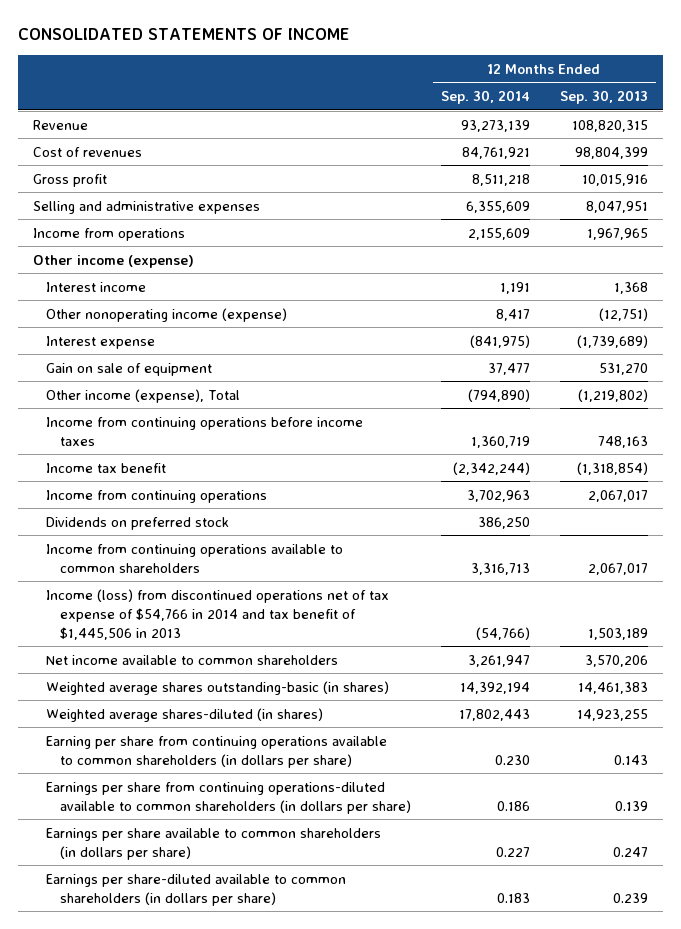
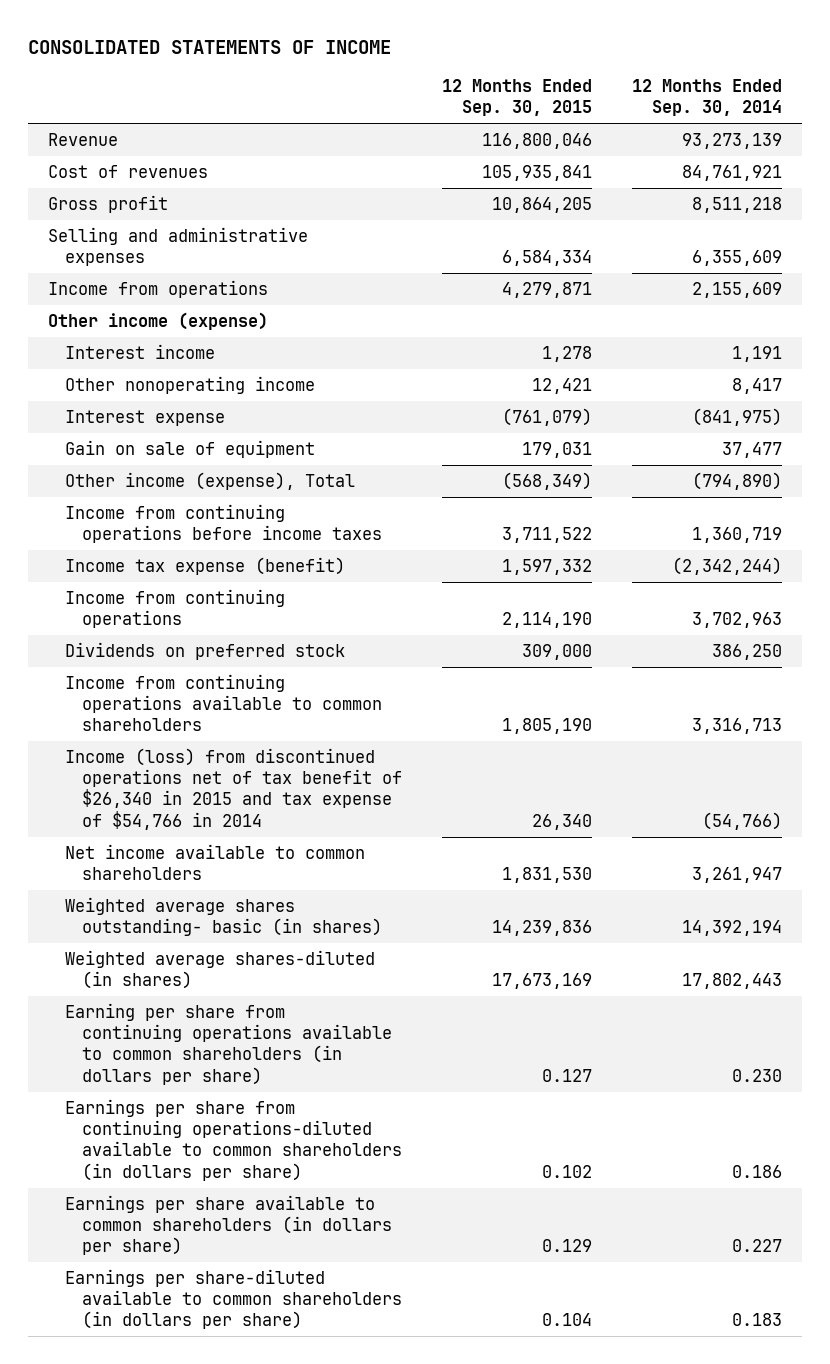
[560,89,649,104] Sep. 30, 2013 -> none
none -> [441,79,592,117] 12 Months Ended Sep. 30, 2015
[46,307,288,322] Other nonoperating income (expense) -> [65,375,316,394] Other nonoperating income
[46,462,167,473] Income tax benefit -> [65,556,346,575] Income tax expense (benefit)
[46,588,390,640] Income (loss) from discontinued operations net of tax expense of $54,766 in 2014 and tax benefit of $1,445,506 in 2013 -> [65,747,402,830] Income (loss) from discontinued operations net of tax benefit of $26,340 in 2015 and tax expense of $54,766 in 2014
[46,680,390,695] Weighted average shares outstanding-basic (in shares) -> [65,896,382,937] Weighted average shares outstanding- basic (in shares)

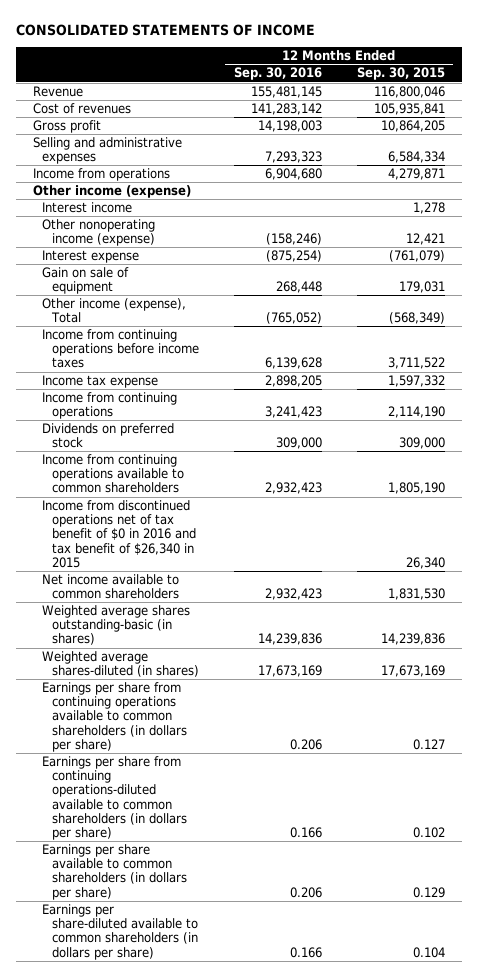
[631,79,782,117] 12 Months Ended Sep. 30, 2014 -> none
none -> [233,67,322,81] Sep. 30, 2016
[65,375,316,394] Other nonoperating income -> [42,219,156,247] Other nonoperating income (expense)
[65,556,346,575] Income tax expense (benefit) -> [42,375,159,389] Income tax expense
[65,747,402,830] Income (loss) from discontinued operations net of tax benefit of $26,340 in 2015 and tax expense of $54,766 in 2014 -> [42,500,196,568] Income from discontinued operations net of tax benefit of $0 in 2016 and tax benefit of $26,340 in 2015
[65,896,382,937] Weighted average shares outstanding- basic (in shares) -> [42,605,191,646] Weighted average shares outstanding-basic (in shares)
[65,1002,392,1085] Earning per share from continuing operations available to common shareholders (in dollars per share) -> [42,682,187,752] Earnings per share from continuing operations available to common shareholders (in dollars per share)

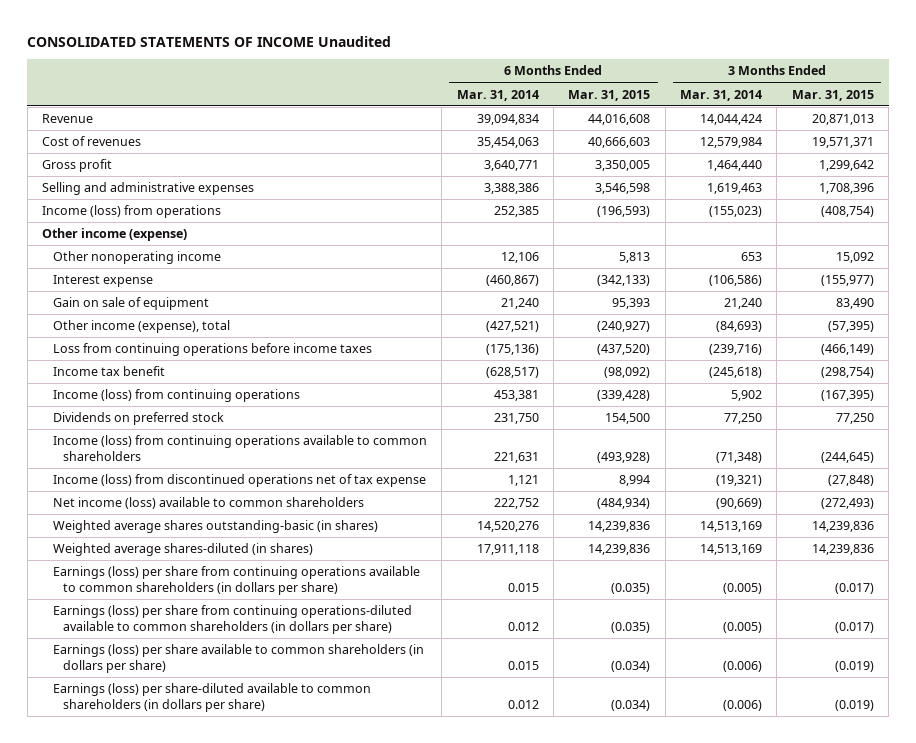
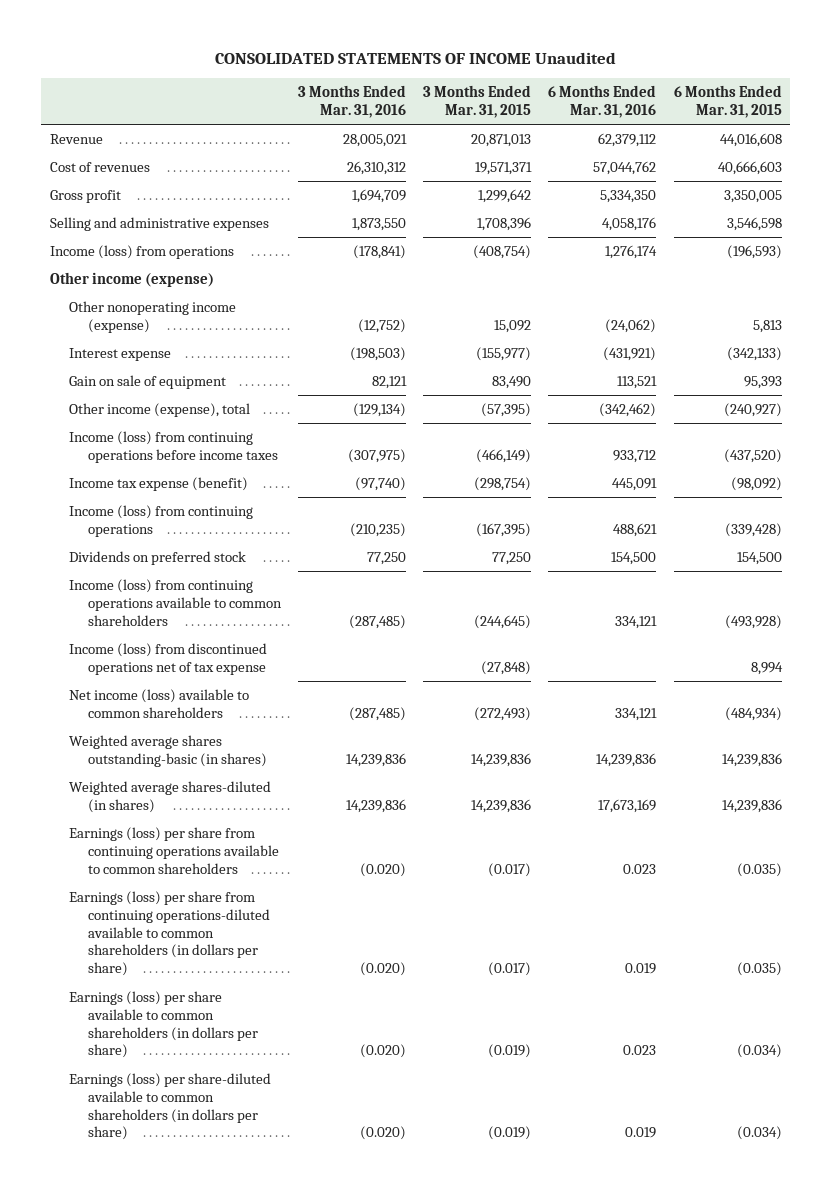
[456,89,539,101] Mar. 31, 2014 -> none
[680,89,763,101] Mar. 31, 2014 -> none
none -> [298,84,407,118] 3 Months Ended Mar. 31, 2016
none -> [548,84,657,118] 6 Months Ended Mar. 31, 2016
[52,251,221,265] Other nonoperating income -> [69,301,237,333] Other nonoperating income (expense)
[52,343,372,357] Loss from continuing operations before income taxes -> [69,431,279,463] Income (loss) from continuing operations before income taxes
[52,366,165,377] Income tax benefit -> [69,477,249,492] Income tax expense (benefit)
[52,566,420,595] Earnings (loss) per share from continuing operations available to common shareholders (in dollars per share) -> [69,827,280,874] Earnings (loss) per share from continuing operations available to common shareholders

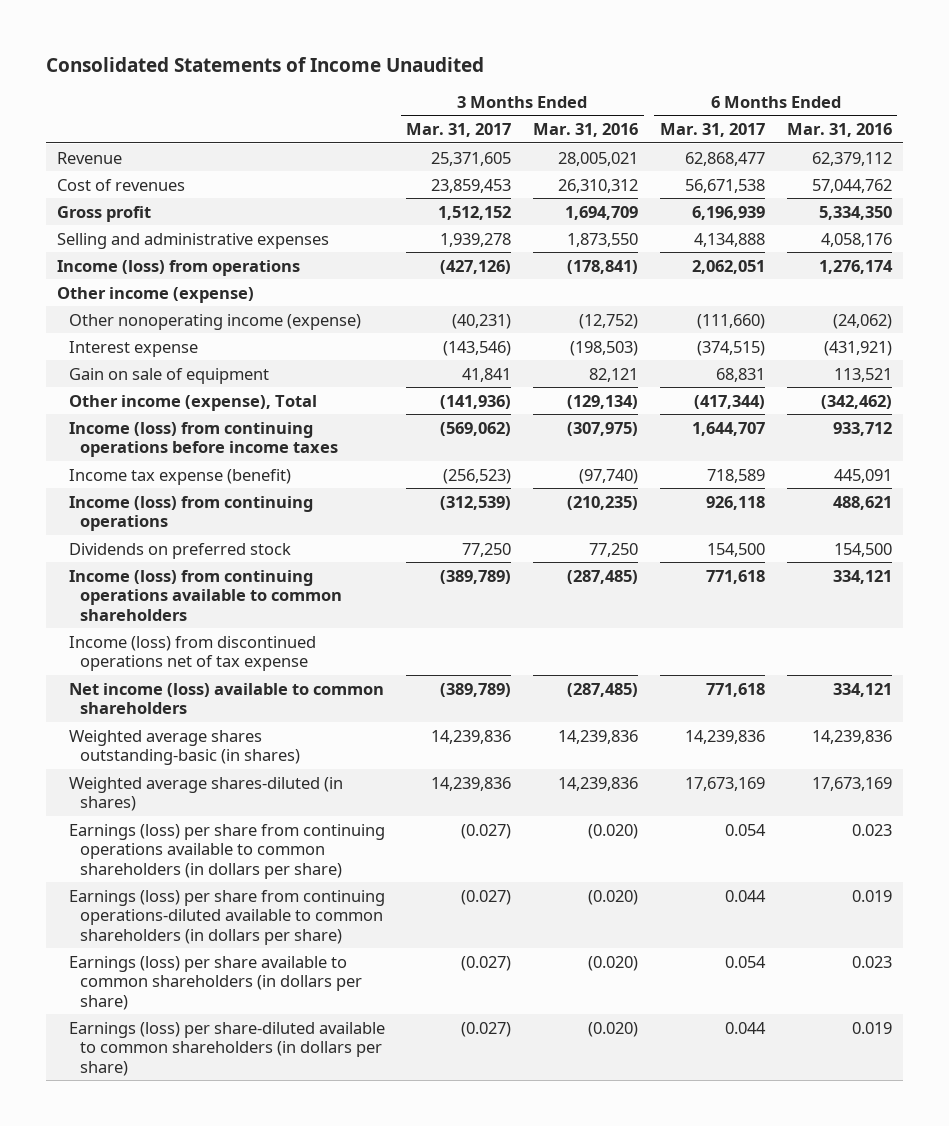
[214,51,616,64] CONSOLIDATED STATEMENTS OF INCOME Unaudited -> [46,56,485,72] Consolidated Statements of Income Unaudited
[423,84,532,118] 3 Months Ended Mar. 31, 2015 -> none
[673,84,782,118] 6 Months Ended Mar. 31, 2015 -> none
none -> [406,123,512,138] Mar. 31, 2017
none -> [659,123,765,138] Mar. 31, 2017
[69,403,251,418] Other income (expense), total -> [68,394,317,411] Other income (expense), Total
[69,827,280,874] Earnings (loss) per share from continuing operations available to common shareholders -> [68,823,385,879] Earnings (loss) per share from continuing operations available to common shareholders (in dollars per share)

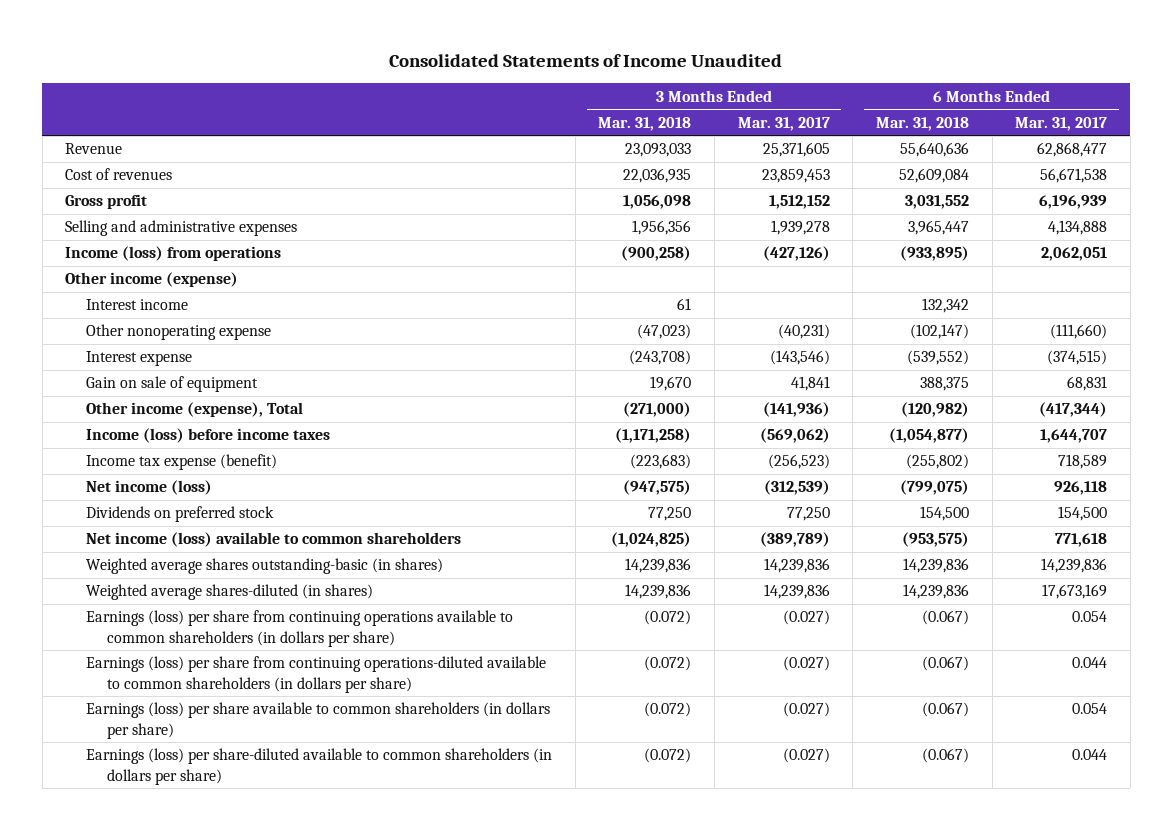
[533,123,639,138] Mar. 31, 2016 -> none
[786,123,892,138] Mar. 31, 2016 -> none
none -> [598,116,692,131] Mar. 31, 2018
none -> [875,116,969,131] Mar. 31, 2018
none -> [86,299,189,311] Interest income
[68,313,361,330] Other nonoperating income (expense) -> [86,324,272,341] Other nonoperating expense
[68,421,339,458] Income (loss) from continuing operations before income taxes -> [86,428,331,444] Income (loss) before income taxes
[68,495,313,532] Income (loss) from continuing operations -> [86,480,213,496] Net income (loss)
[68,569,343,621] Income (loss) from continuing operations available to common shareholders -> none
[68,635,316,672] Income (loss) from discontinued operations net of tax expense -> none

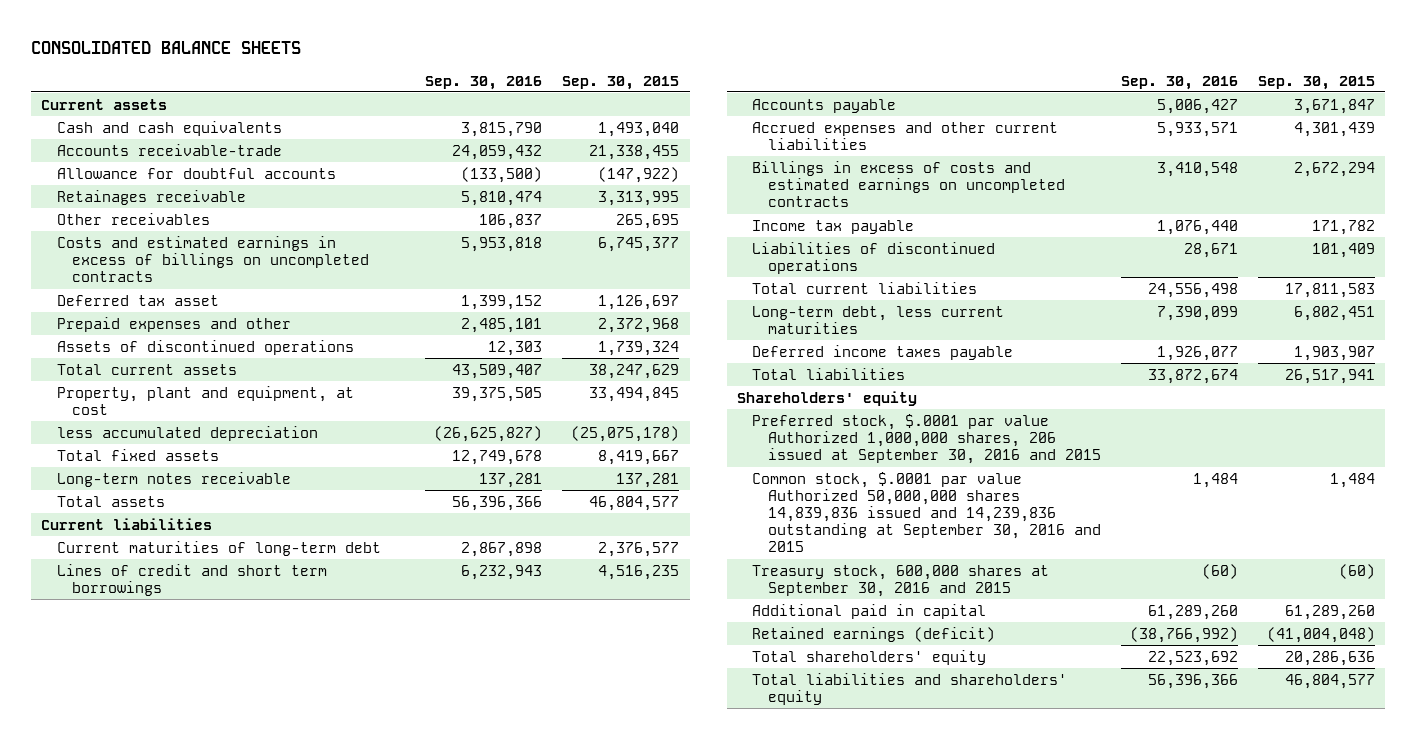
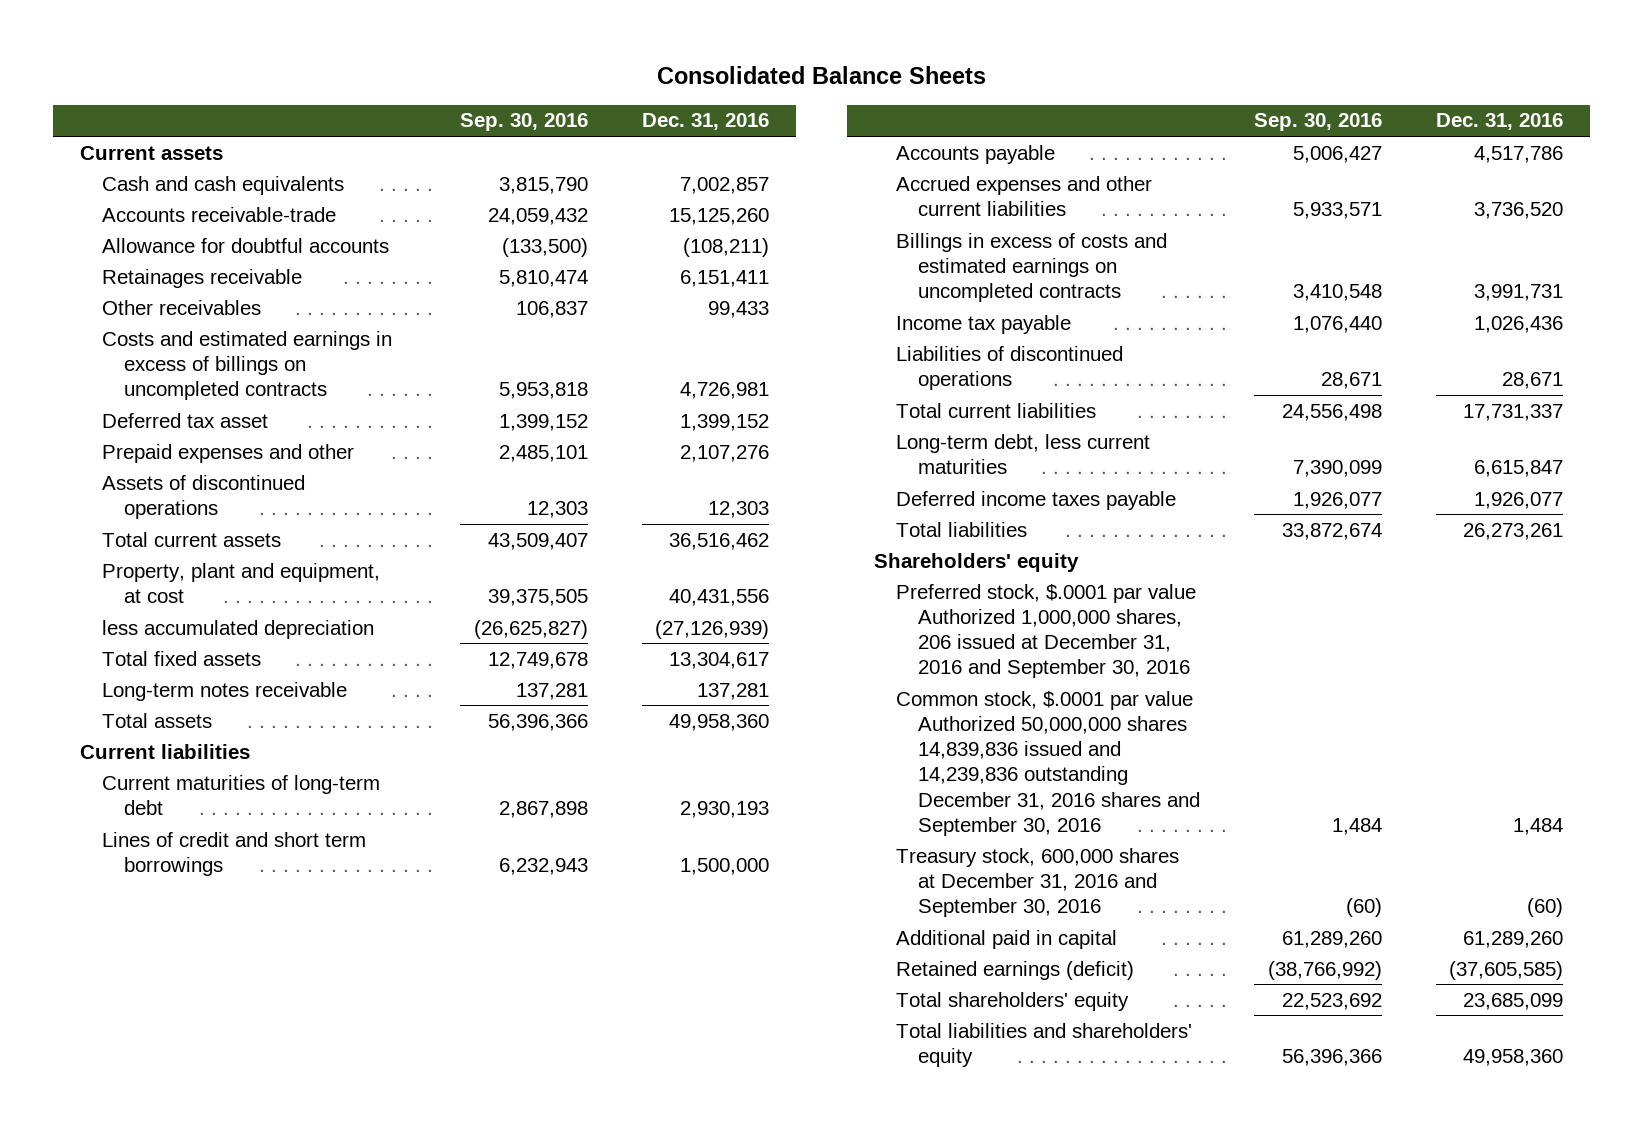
[30,40,301,54] CONSOLIDATED BALANCE SHEETS -> [656,66,986,85] Consolidated Balance Sheets
[562,75,680,90] Sep. 30, 2015 -> none
none -> [642,113,770,131] Dec. 31, 2016
[752,413,1101,465] Preferred stock, $.0001 par value Authorized 1,000,000 shares, 206 issued at September 30, 2016 and 2015 -> [896,583,1197,679] Preferred stock, $.0001 par value Authorized 1,000,000 shares, 206 issued at December 31, 2016 and September 30, 2016
[752,471,1101,553] Common stock, $.0001 par value Authorized 50,000,000 shares 14,839,836 issued and 14,239,836 outstanding at September 30, 2016 and 2015 -> [896,690,1201,836] Common stock, $.0001 par value Authorized 50,000,000 shares 14,839,836 issued and 14,239,836 outstanding December 31, 2016 shares and September 30, 2016
[752,564,1050,597] Treasury stock, 600,000 shares at September 30, 2016 and 2015 -> [896,847,1180,918] Treasury stock, 600,000 shares at December 31, 2016 and September 30, 2016

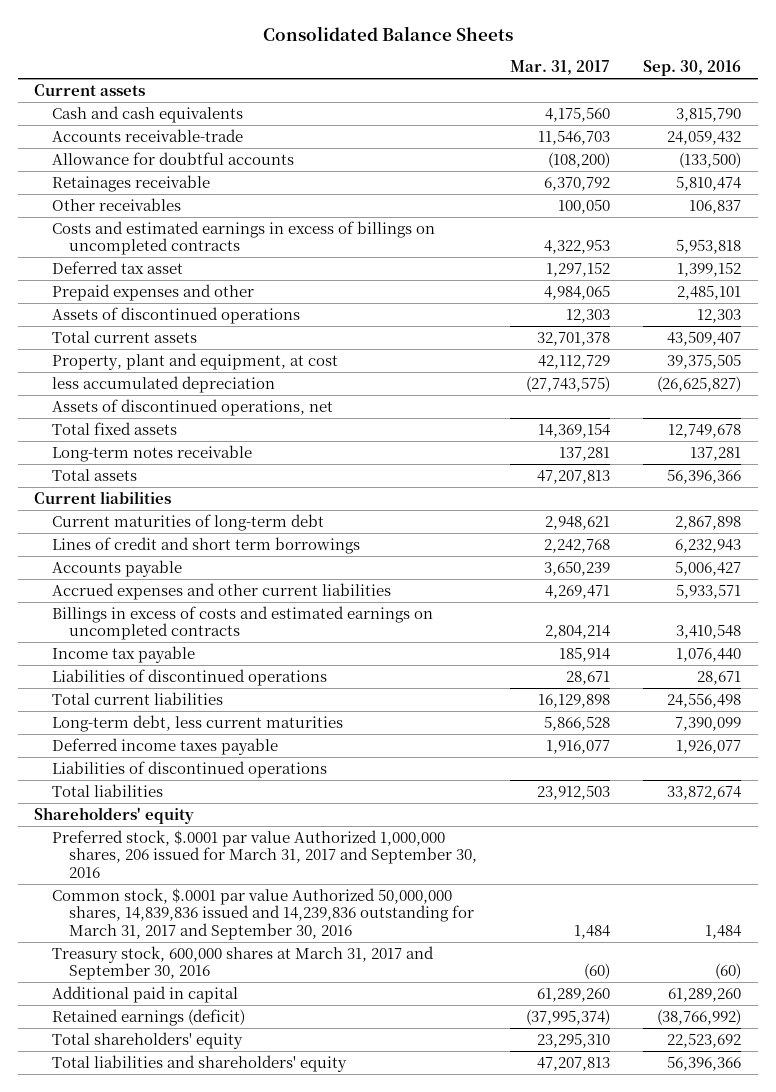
[642,113,770,131] Dec. 31, 2016 -> none
none -> [510,60,611,76] Mar. 31, 2017
none -> [51,398,333,416] Assets of discontinued operations, net
none -> [51,760,327,778] Liabilities of discontinued operations
[896,583,1197,679] Preferred stock, $.0001 par value Authorized 1,000,000 shares, 206 issued at December 31, 2016 and September 30, 2016 -> [51,829,478,879] Preferred stock, $.0001 par value Authorized 1,000,000 shares, 206 issued for March 31, 2017 and September 30, 2016
[896,690,1201,836] Common stock, $.0001 par value Authorized 50,000,000 shares 14,839,836 issued and 14,239,836 outstanding December 31, 2016 shares and September 30, 2016 -> [51,887,475,941] Common stock, $.0001 par value Authorized 50,000,000 shares, 14,839,836 issued and 14,239,836 outstanding for March 31, 2017 and September 30, 2016
[896,847,1180,918] Treasury stock, 600,000 shares at December 31, 2016 and September 30, 2016 -> [51,945,434,981] Treasury stock, 600,000 shares at March 31, 2017 and September 30, 2016

